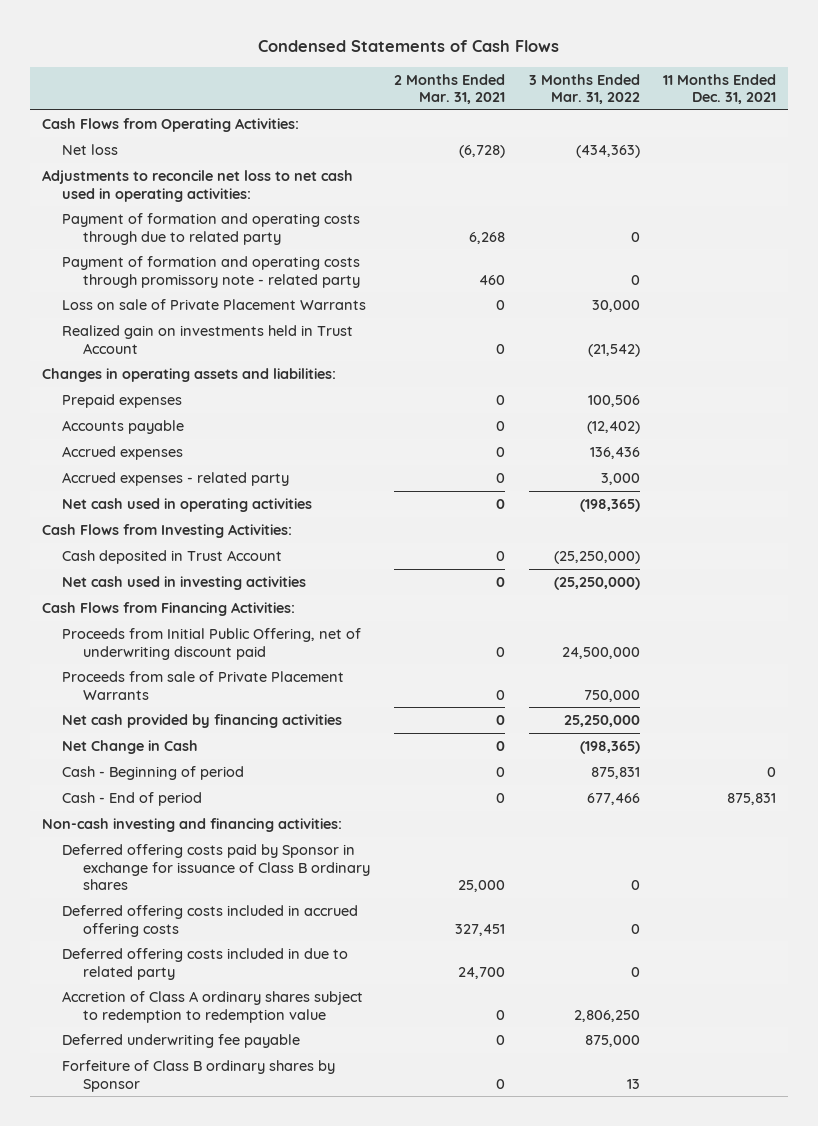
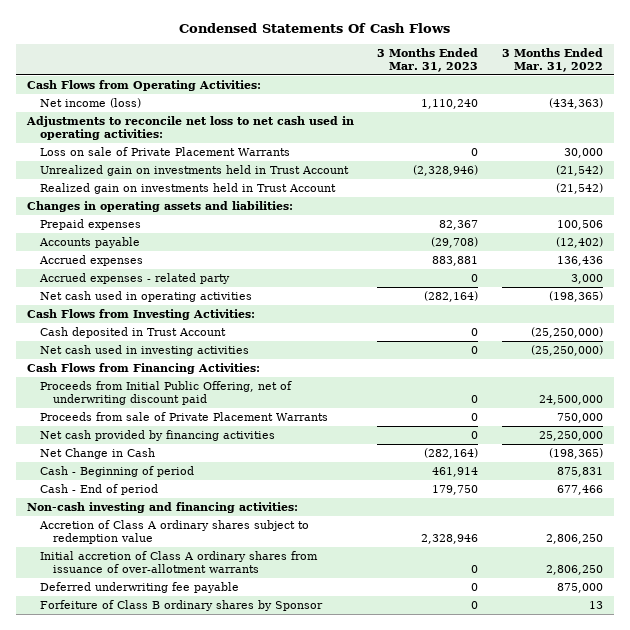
[258,40,560,53] Condensed Statements of Cash Flows -> [178,22,450,33] Condensed Statements Of Cash Flows
[393,73,505,105] 2 Months Ended Mar. 31, 2021 -> none
[663,73,777,105] 11 Months Ended Dec. 31, 2021 -> none
none -> [377,47,479,73] 3 Months Ended Mar. 31, 2023
[62,143,119,155] Net loss -> [40,97,142,108] Net income (loss)
[62,212,361,245] Payment of formation and operating costs through due to related party -> none
[62,255,361,288] Payment of formation and operating costs through promissory note - related party -> none
none -> [40,164,350,176] Unrealized gain on investments held in Trust Account
[62,843,370,891] Deferred offering costs paid by Sponsor in exchange for issuance of Class B ordinary shares -> none
[62,904,359,937] Deferred offering costs included in accrued offering costs -> none
[62,947,349,980] Deferred offering costs included in due to related party -> none
[62,990,364,1023] Accretion of Class A ordinary shares subject to redemption to redemption value -> [39,519,310,545] Accretion of Class A ordinary shares subject to redemption value
none -> [40,550,319,574] Initial accretion of Class A ordinary shares from issuance of over-allotment warrants

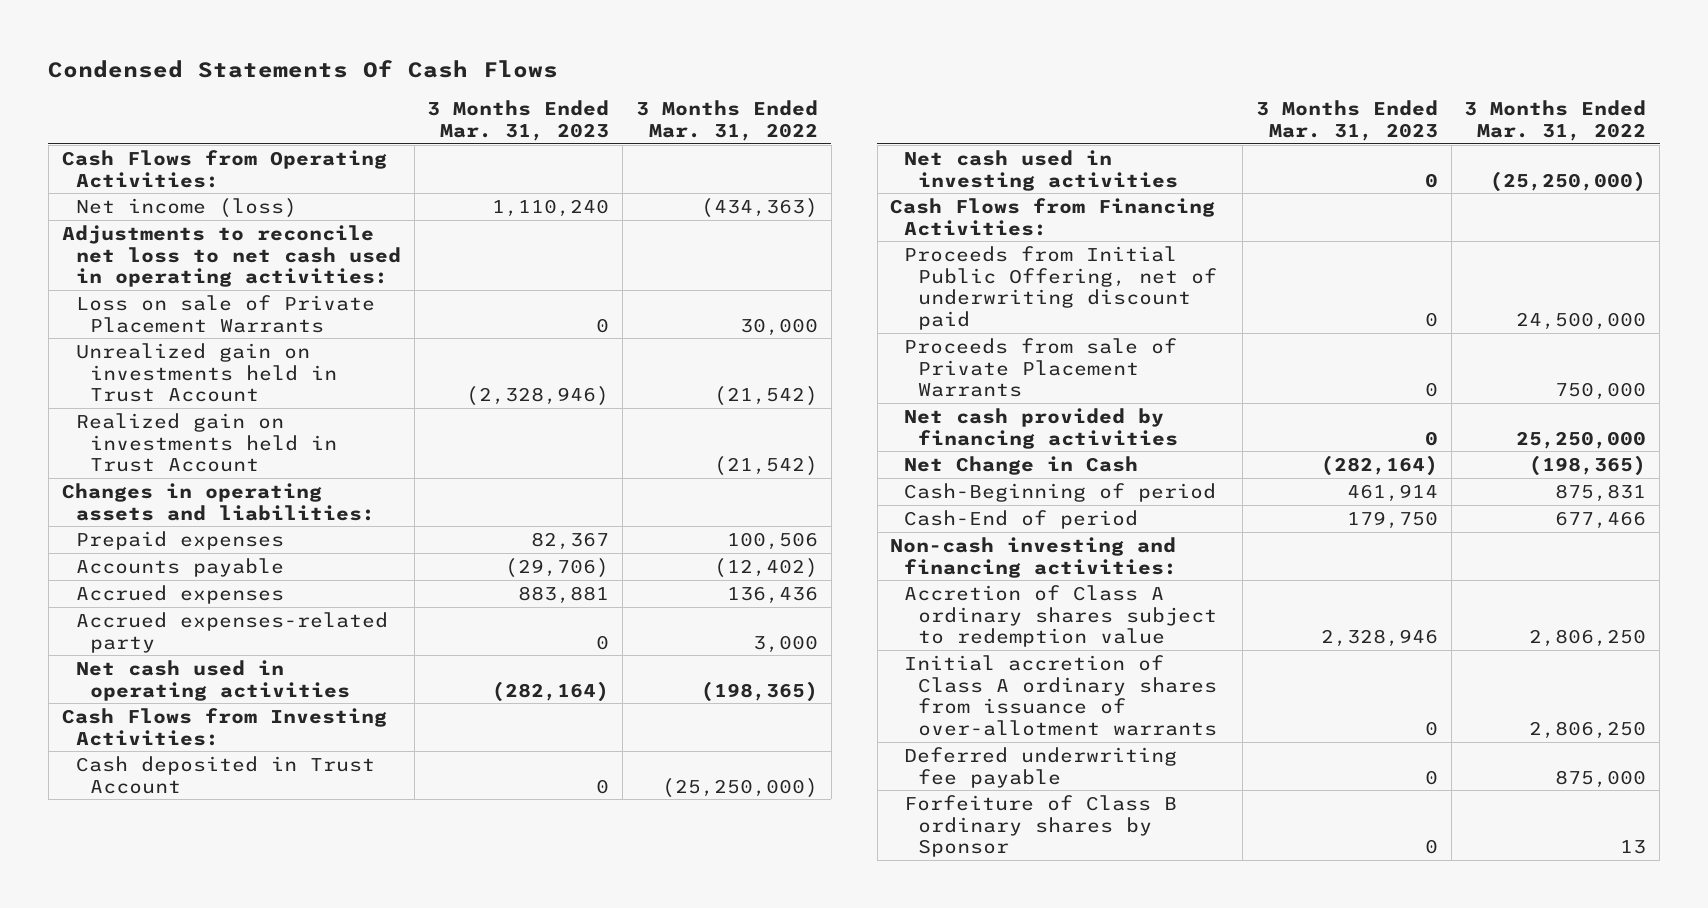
[431,236,479,248] (29,708) -> [505,557,610,578] (29,706)
[39,272,231,284] Accrued expenses - related party -> [75,611,388,653] Accrued expenses-related party
[40,465,195,477] Cash - Beginning of period -> [904,482,1217,502] Cash-Beginning of period
[40,483,159,495] Cash - End of period -> [904,509,1139,529] Cash-End of period

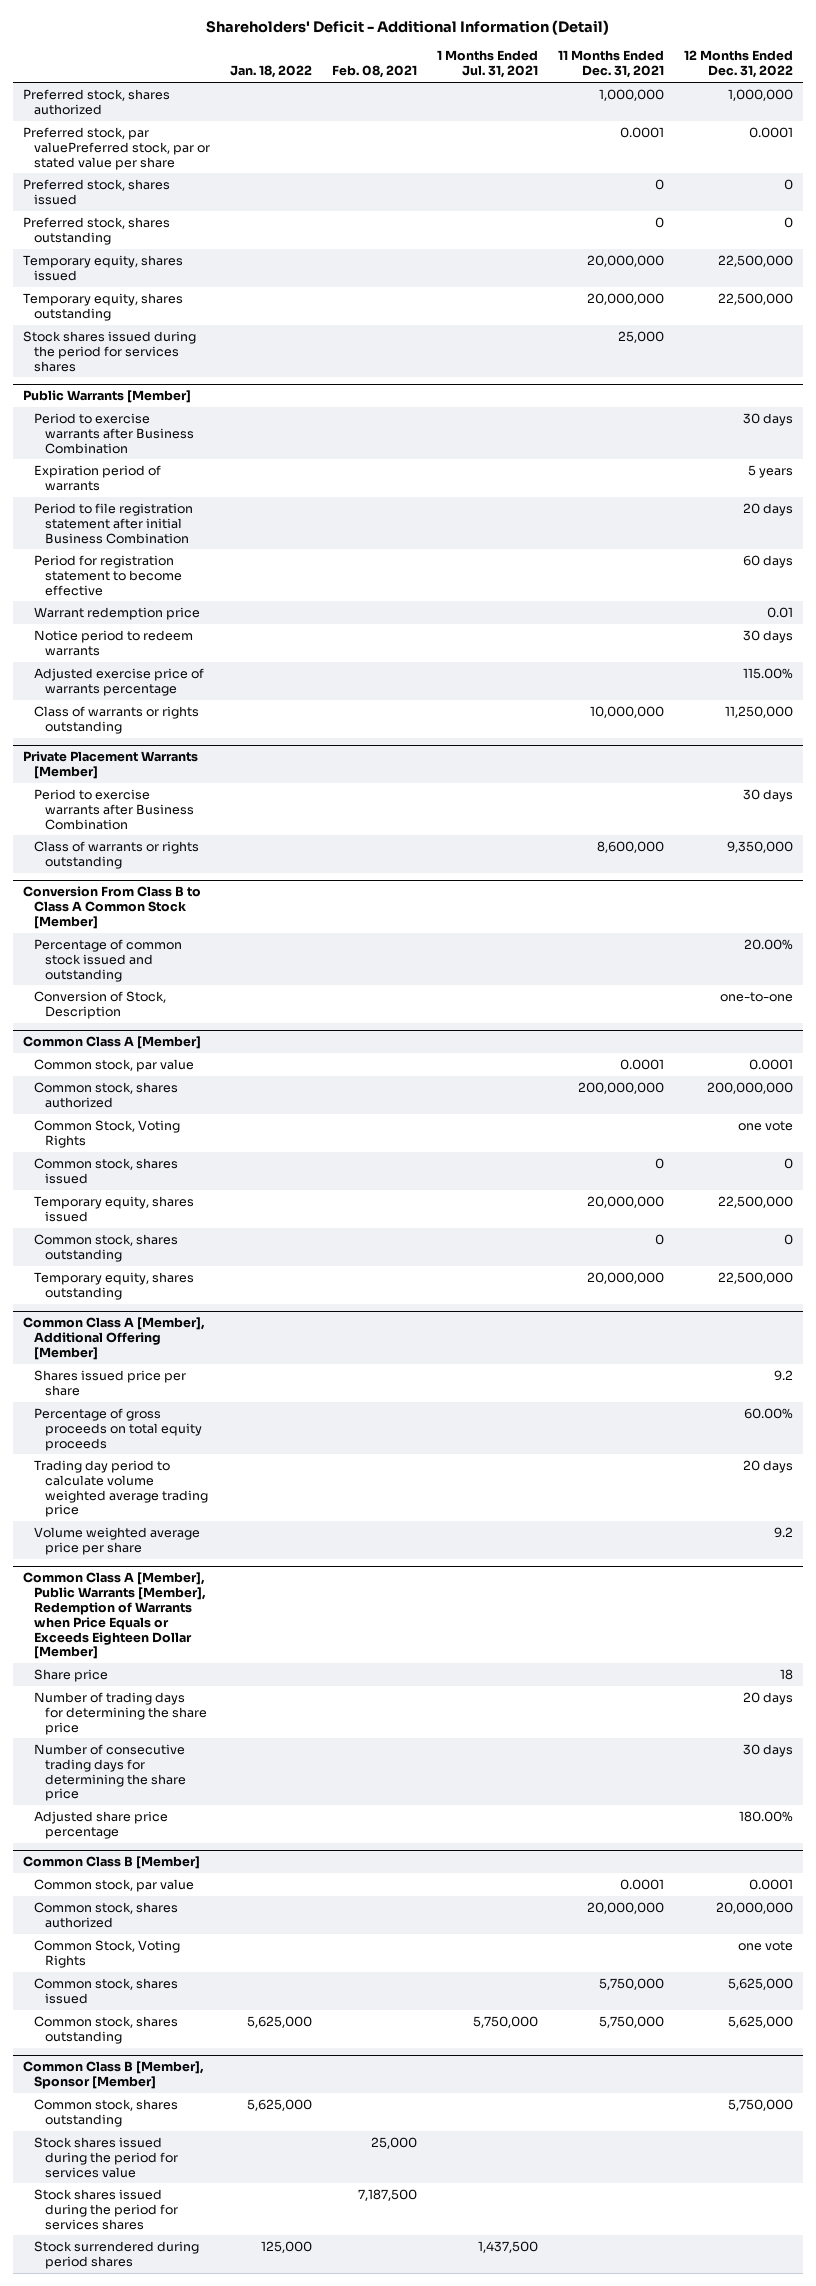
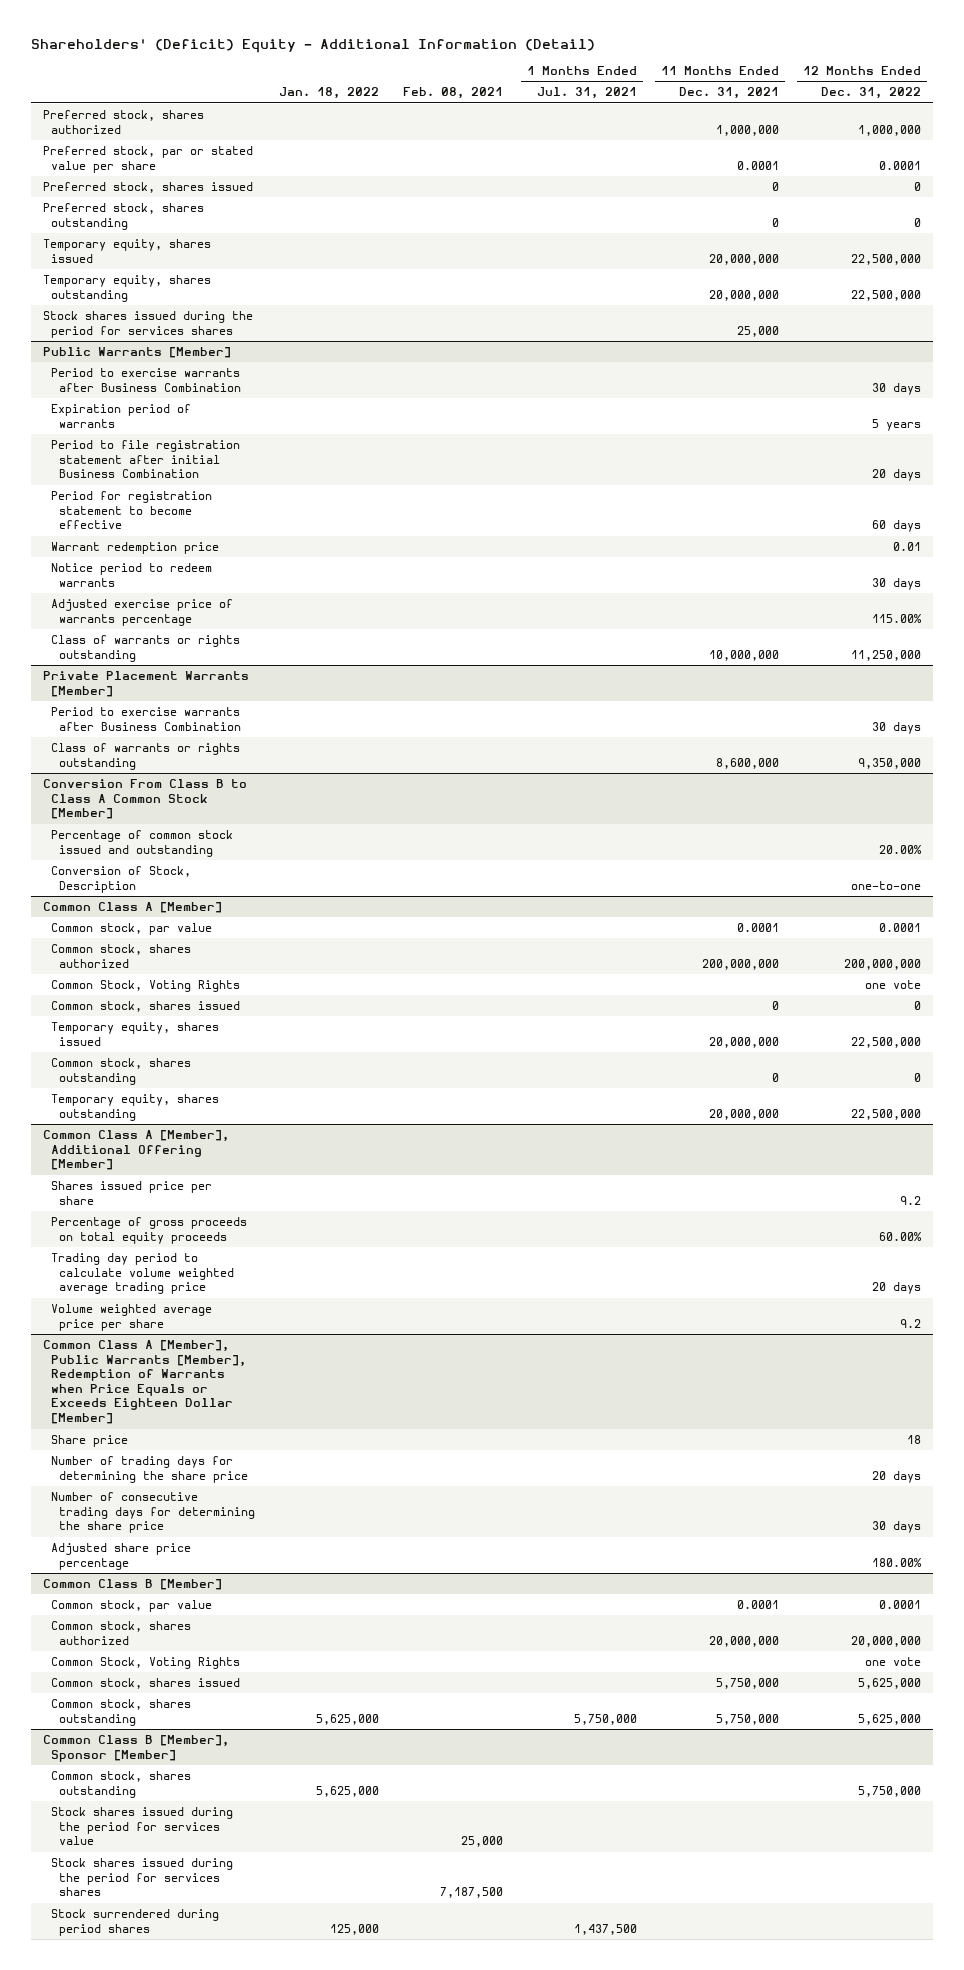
[205,19,609,35] Shareholders' Deficit - Additional Information (Detail) -> [31,38,596,53] Shareholders' (Deficit) Equity - Additional Information (Detail)
[22,126,210,170] Preferred stock, par valuePreferred stock, par or stated value per share -> [43,146,254,173] Preferred stock, par or stated value per share

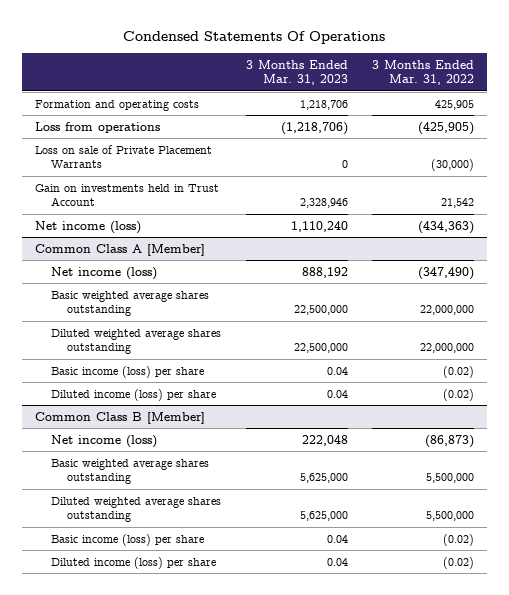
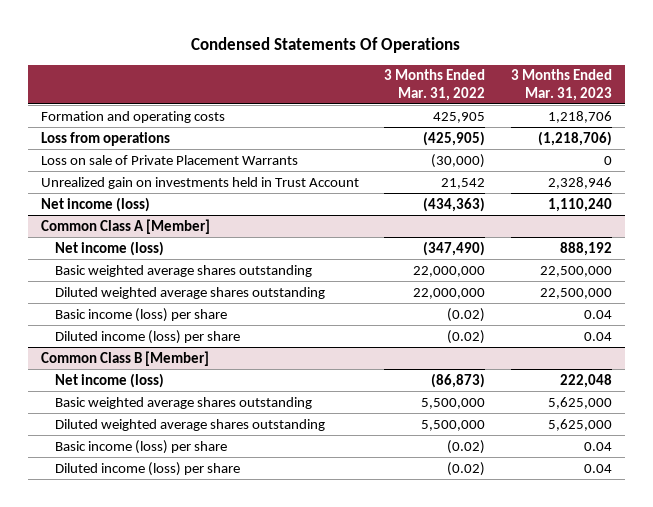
[34,183,219,207] Gain on investments held in Trust Account -> [40,176,359,189] Unrealized gain on investments held in Trust Account

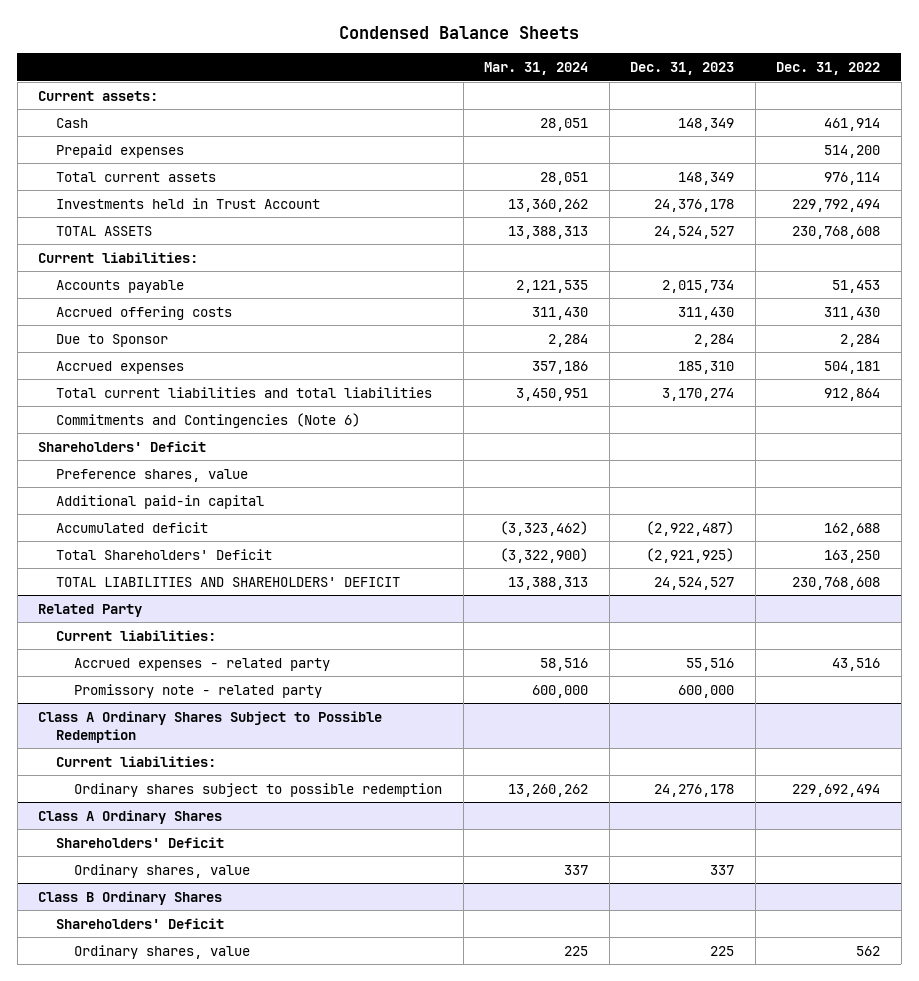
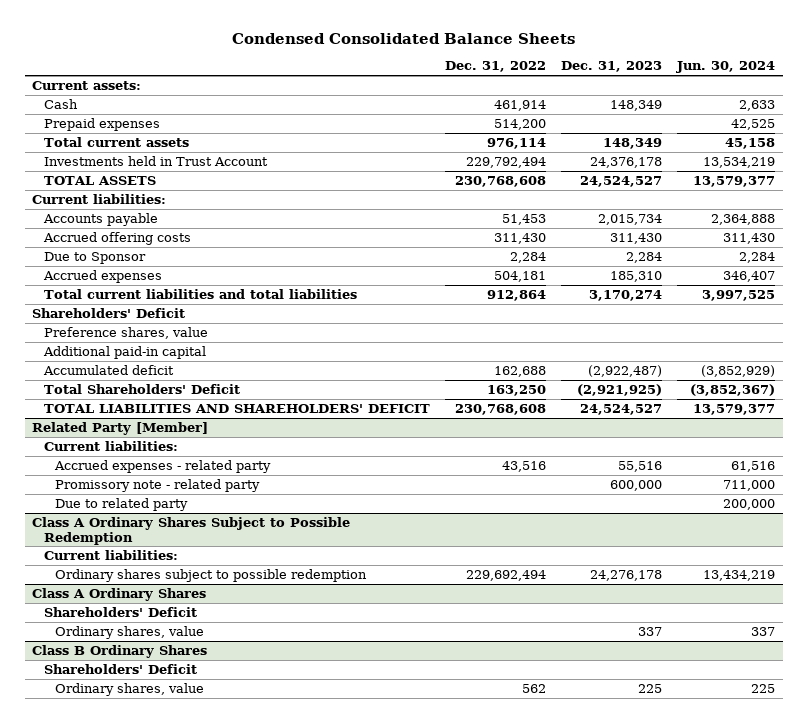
[339,26,580,40] Condensed Balance Sheets -> [231,33,575,45] Condensed Consolidated Balance Sheets
[484,62,589,76] Mar. 31, 2024 -> none
none -> [676,61,776,74] Jun. 30, 2024
[56,412,361,428] Commitments and Contingencies (Note 6) -> none
[38,603,143,617] Related Party -> [32,421,209,435] Related Party [Member]
none -> [54,497,188,511] Due to related party

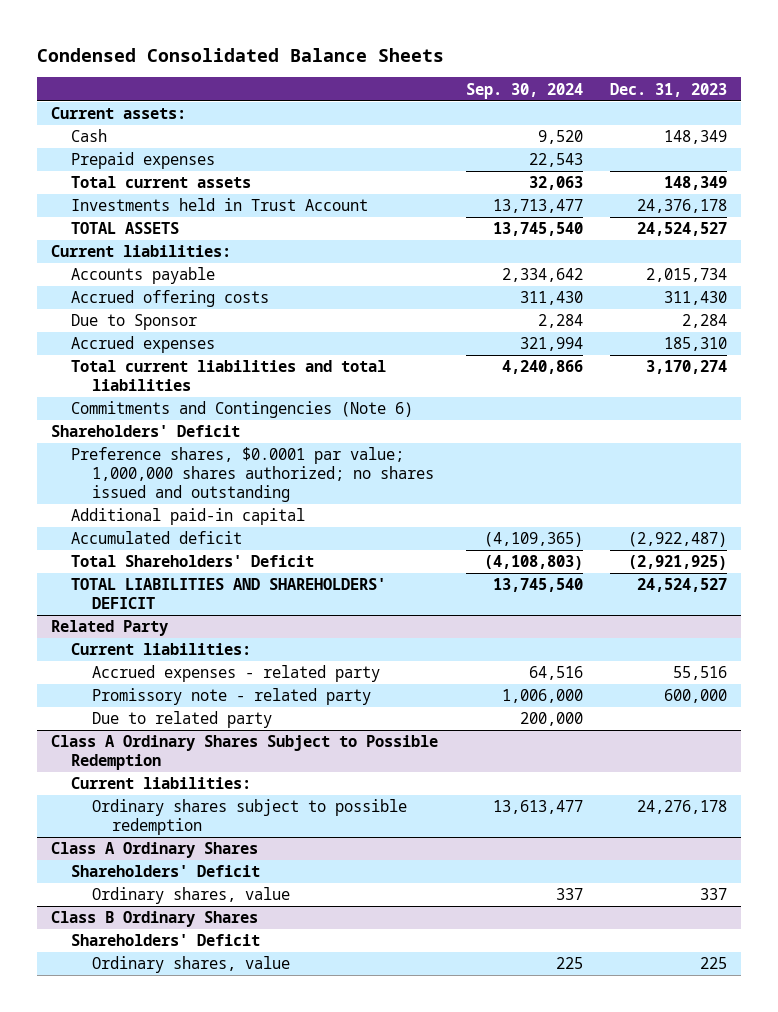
[444,61,546,73] Dec. 31, 2022 -> none
[676,61,776,74] Jun. 30, 2024 -> none
none -> [465,82,583,99] Sep. 30, 2024
none -> [71,401,414,419] Commitments and Contingencies (Note 6)
[43,326,208,339] Preference shares, value -> [71,447,434,502] Preference shares, $0.0001 par value; 1,000,000 shares authorized; no shares issued and outstanding
[32,421,209,435] Related Party [Member] -> [51,620,169,637] Related Party

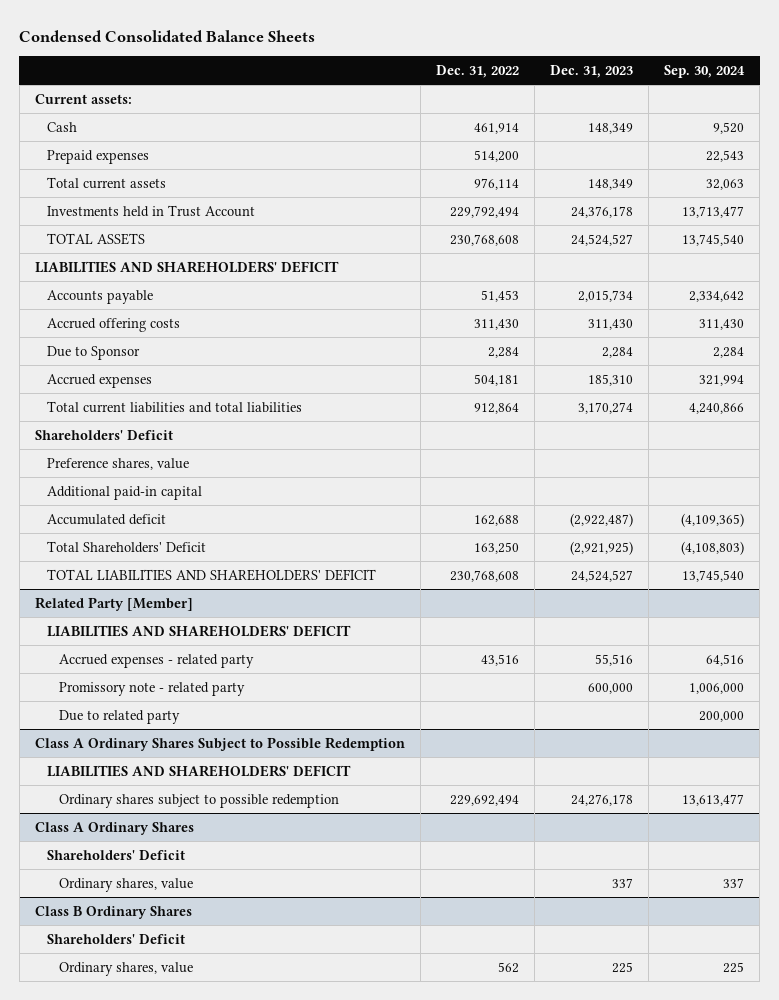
none -> [435,64,519,78] Dec. 31, 2022
[51,245,232,258] Current liabilities: -> none
none -> [34,260,339,273] LIABILITIES AND SHAREHOLDERS' DEFICIT
[71,401,414,419] Commitments and Contingencies (Note 6) -> none
[71,447,434,502] Preference shares, $0.0001 par value; 1,000,000 shares authorized; no shares issued and outstanding -> [46,457,189,470] Preference shares, value
[71,643,252,656] Current liabilities: -> none
[51,620,169,637] Related Party -> [34,596,193,611] Related Party [Member]
none -> [46,624,351,637] LIABILITIES AND SHAREHOLDERS' DEFICIT
[71,777,252,790] Current liabilities: -> none
none -> [46,764,351,777] LIABILITIES AND SHAREHOLDERS' DEFICIT

